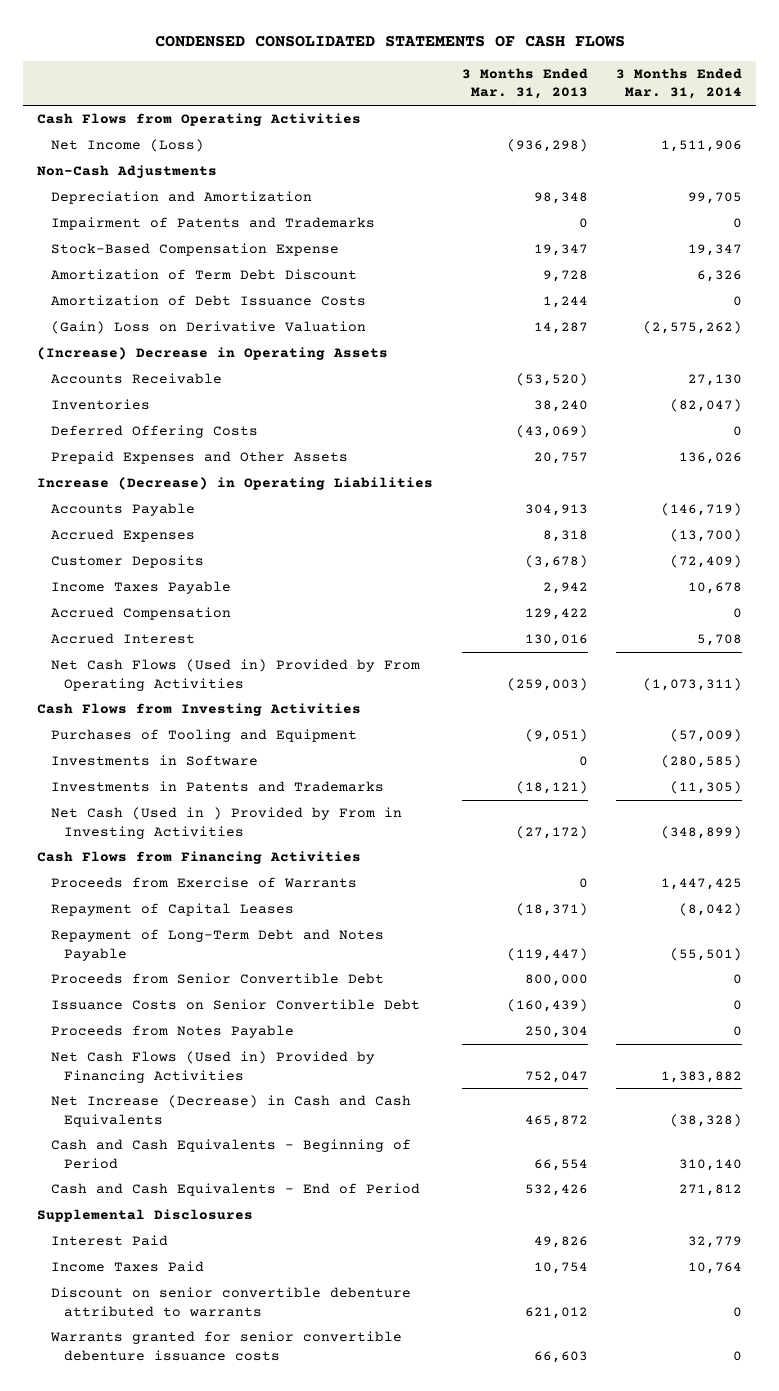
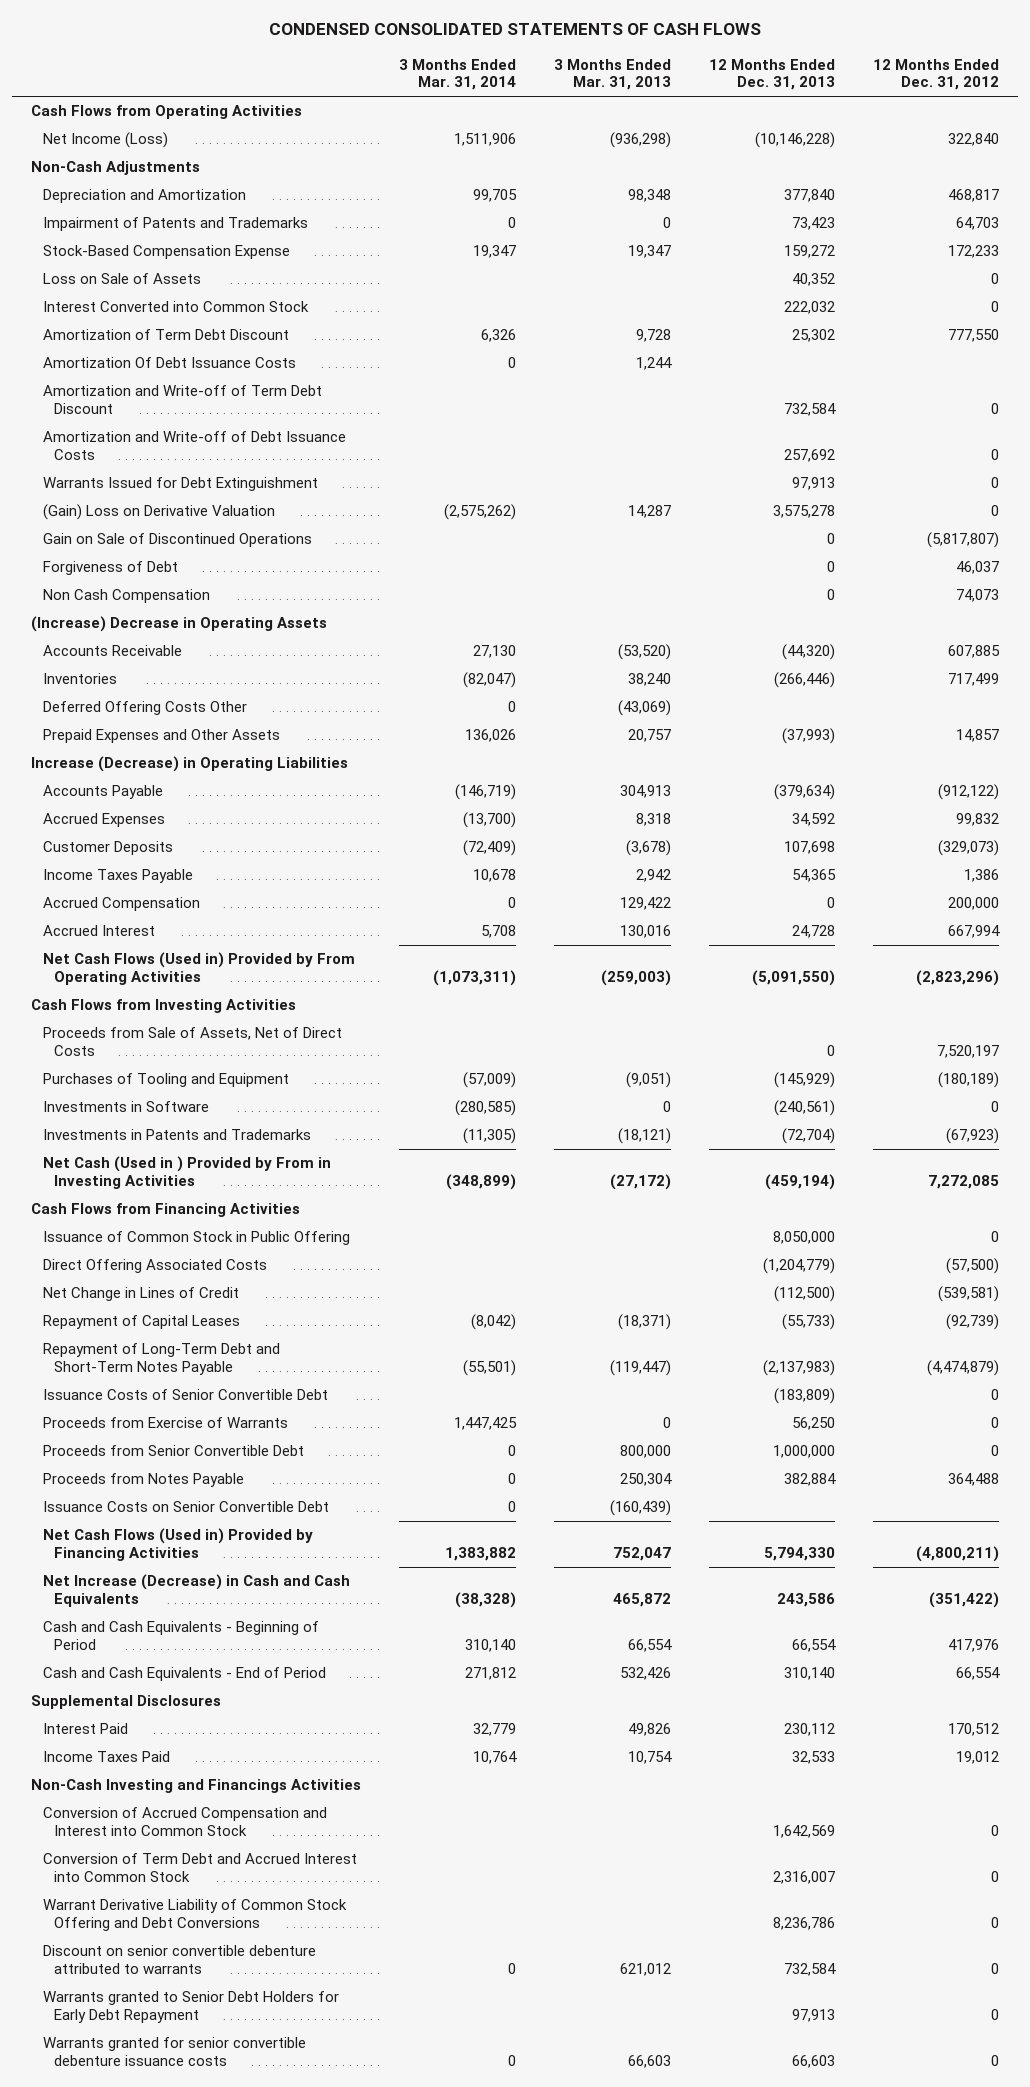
none -> [708,58,835,91] 12 Months Ended Dec. 31, 2013
none -> [872,58,999,91] 12 Months Ended Dec. 31, 2012
none -> [42,273,201,285] Loss on Sale of Assets
none -> [42,301,309,313] Interest Converted into Common Stock
[50,295,366,307] Amortization of Debt Issuance Costs -> [42,357,296,369] Amortization Of Debt Issuance Costs
none -> [42,385,322,414] Amortization and Write-off of Term Debt Discount
none -> [42,431,346,460] Amortization and Write-off of Debt Issuance Costs
none -> [42,477,318,492] Warrants Issued for Debt Extinguishment
none -> [42,533,312,548] Gain on Sale of Discontinued Operations
none -> [42,561,178,576] Forgiveness of Debt
none -> [42,589,210,604] Non Cash Compensation
[50,425,258,439] Deferred Offering Costs -> [42,701,247,716] Deferred Offering Costs Other
none -> [42,1027,342,1056] Proceeds from Sale of Assets, Net of Direct Costs
none -> [42,1231,350,1246] Issuance of Common Stock in Public Offering
none -> [42,1259,267,1274] Direct Offering Associated Costs
none -> [42,1287,239,1302] Net Change in Lines of Credit
[50,929,384,961] Repayment of Long-Term Debt and Notes Payable -> [42,1343,280,1375] Repayment of Long-Term Debt and Short-Term Notes Payable
none -> [42,1389,328,1401] Issuance Costs of Senior Convertible Debt
[50,877,357,889] Proceeds from Exercise of Warrants -> [42,1417,288,1429] Proceeds from Exercise of Warrants
[50,999,420,1011] Issuance Costs on Senior Convertible Debt -> [42,1501,329,1513] Issuance Costs on Senior Convertible Debt
none -> [31,1779,362,1794] Non-Cash Investing and Financings Activities
none -> [42,1807,327,1836] Conversion of Accrued Compensation and Interest into Common Stock
none -> [42,1853,357,1882] Conversion of Term Debt and Accrued Interest into Common Stock
none -> [42,1899,347,1931] Warrant Derivative Liability of Common Stock Offering and Debt Conversions
none -> [42,1991,339,2023] Warrants granted to Senior Debt Holders for Early Debt Repayment

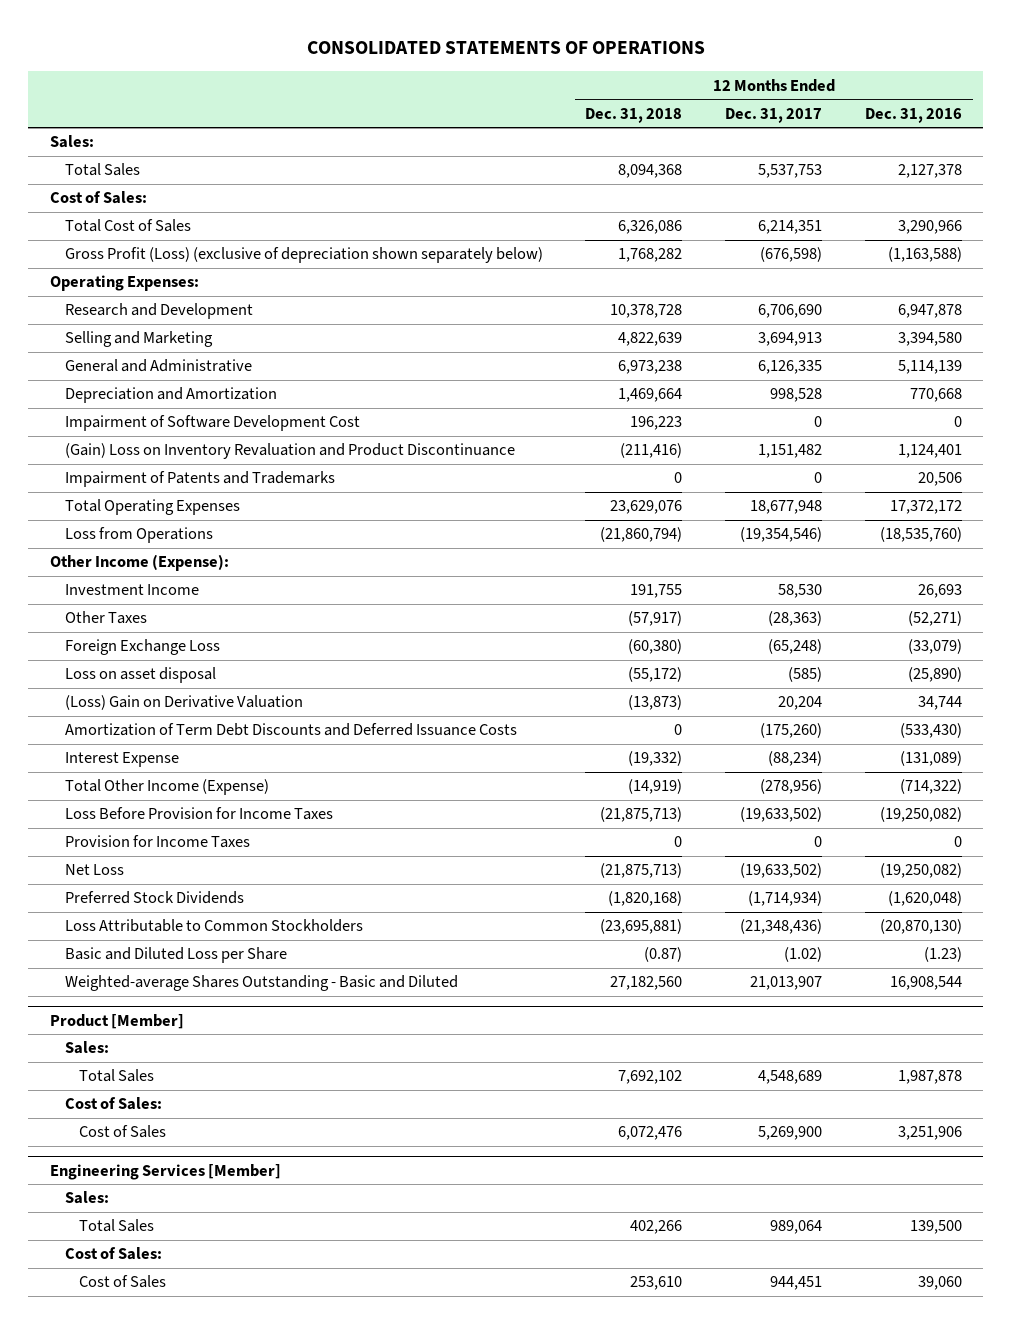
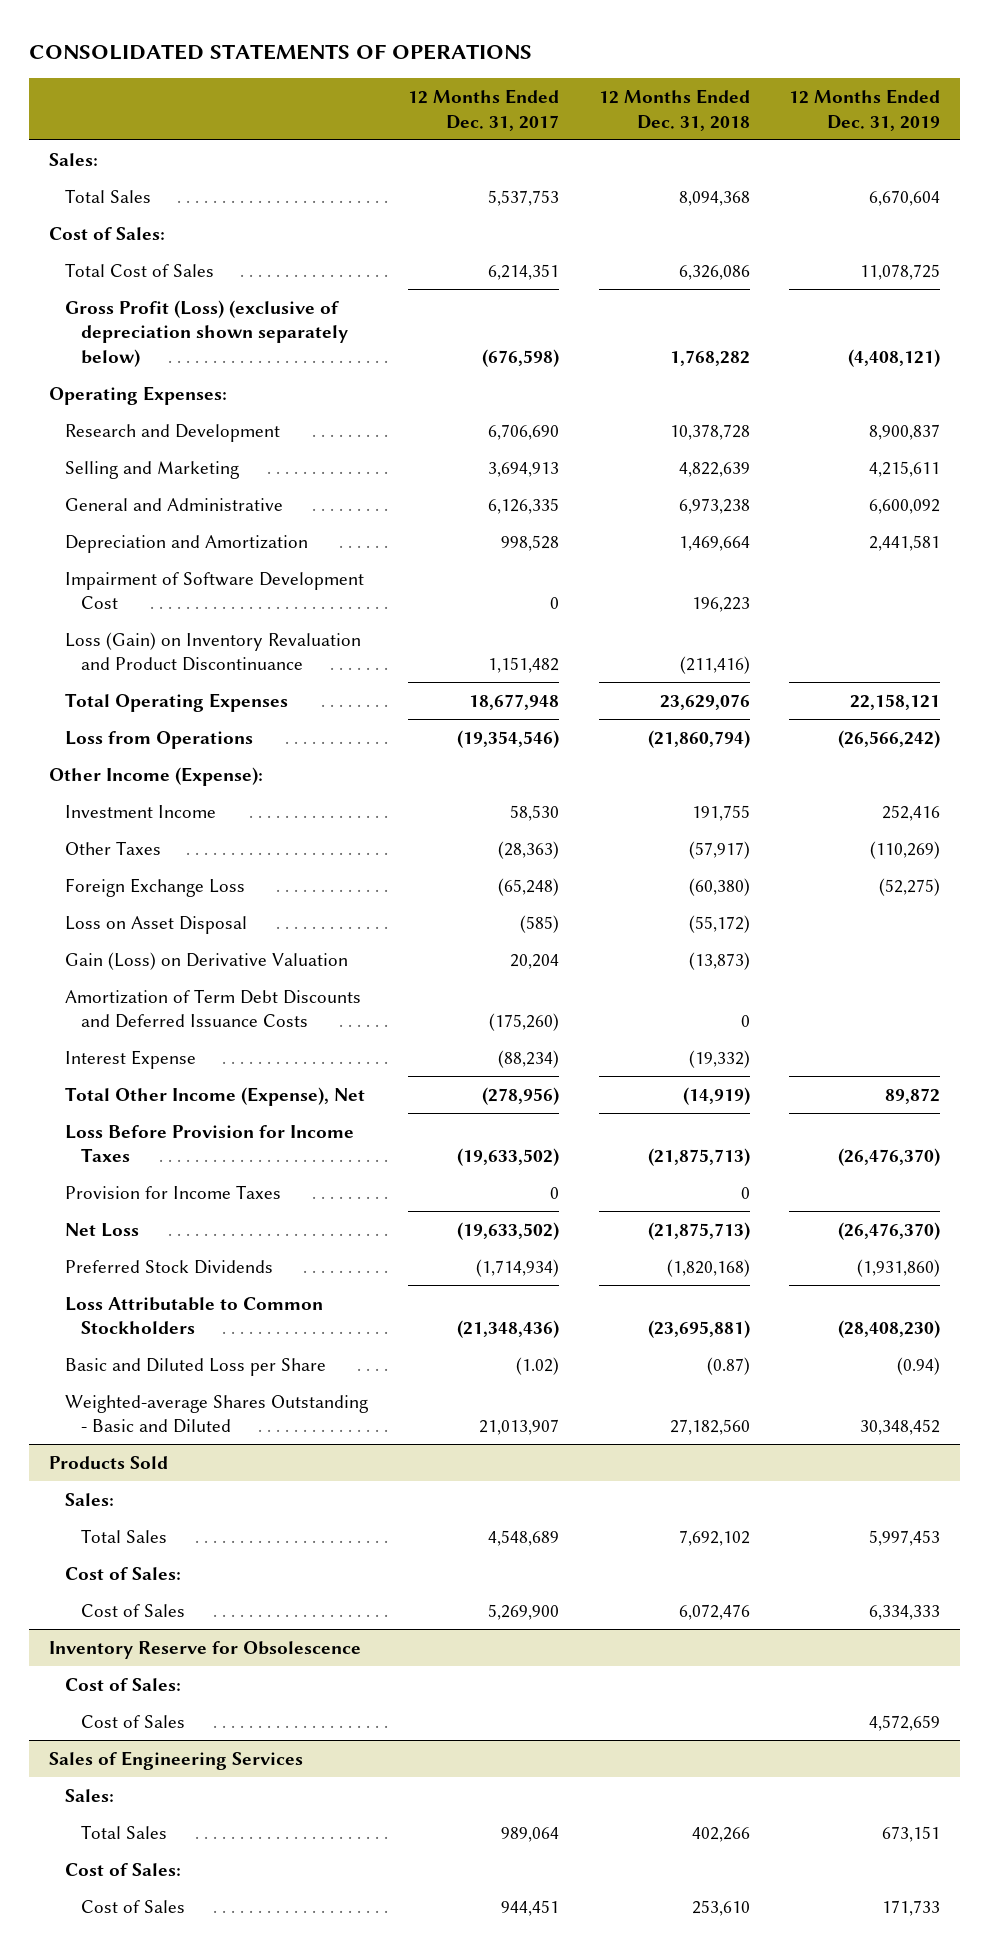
[864,107,962,123] Dec. 31, 2016 -> none
none -> [789,89,941,131] 12 Months Ended Dec. 31, 2019
[64,471,335,488] Impairment of Patents and Trademarks -> none
[64,443,515,460] (Gain) Loss on Inventory Revaluation and Product Discontinuance -> [65,631,362,672] Loss (Gain) on Inventory Revaluation and Product Discontinuance
[64,667,216,684] Loss on asset disposal -> [65,915,248,934] Loss on Asset Disposal
[64,695,303,711] (Loss) Gain on Derivative Valuation -> [65,951,349,970] Gain (Loss) on Derivative Valuation
[64,779,269,796] Total Other Income (Expense) -> [65,1086,366,1106] Total Other Income (Expense), Net
[49,1013,184,1029] Product [Member] -> [49,1455,169,1469] Products Sold
none -> [49,1640,362,1659] Inventory Reserve for Obsolescence
none -> [65,1677,182,1691] Cost of Sales:
none -> [81,1714,186,1728] Cost of Sales
[49,1163,281,1180] Engineering Services [Member] -> [49,1750,304,1770] Sales of Engineering Services

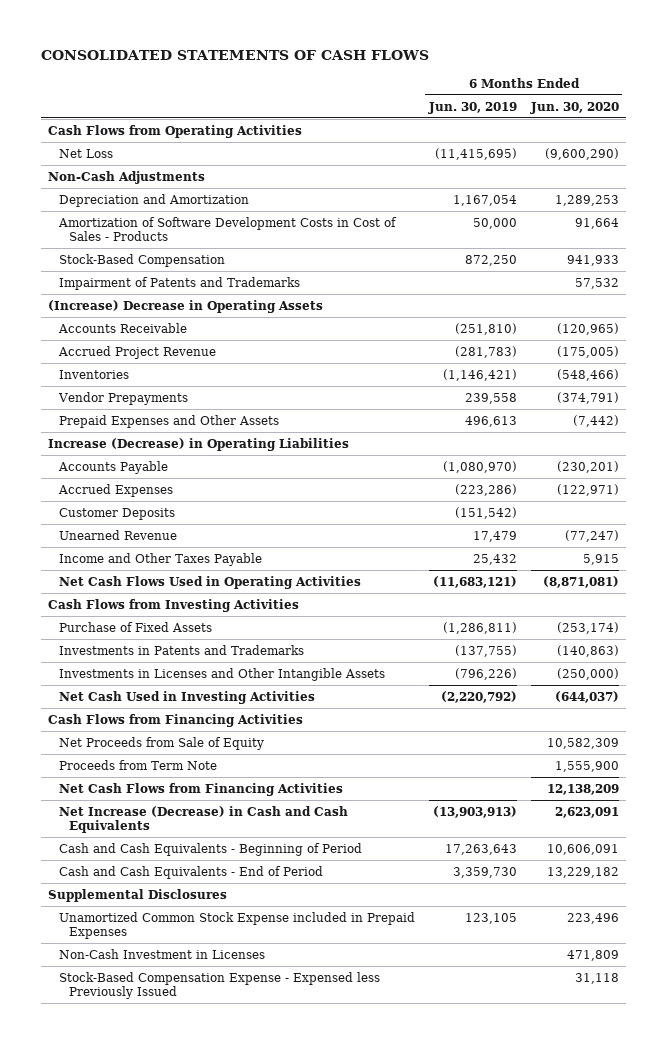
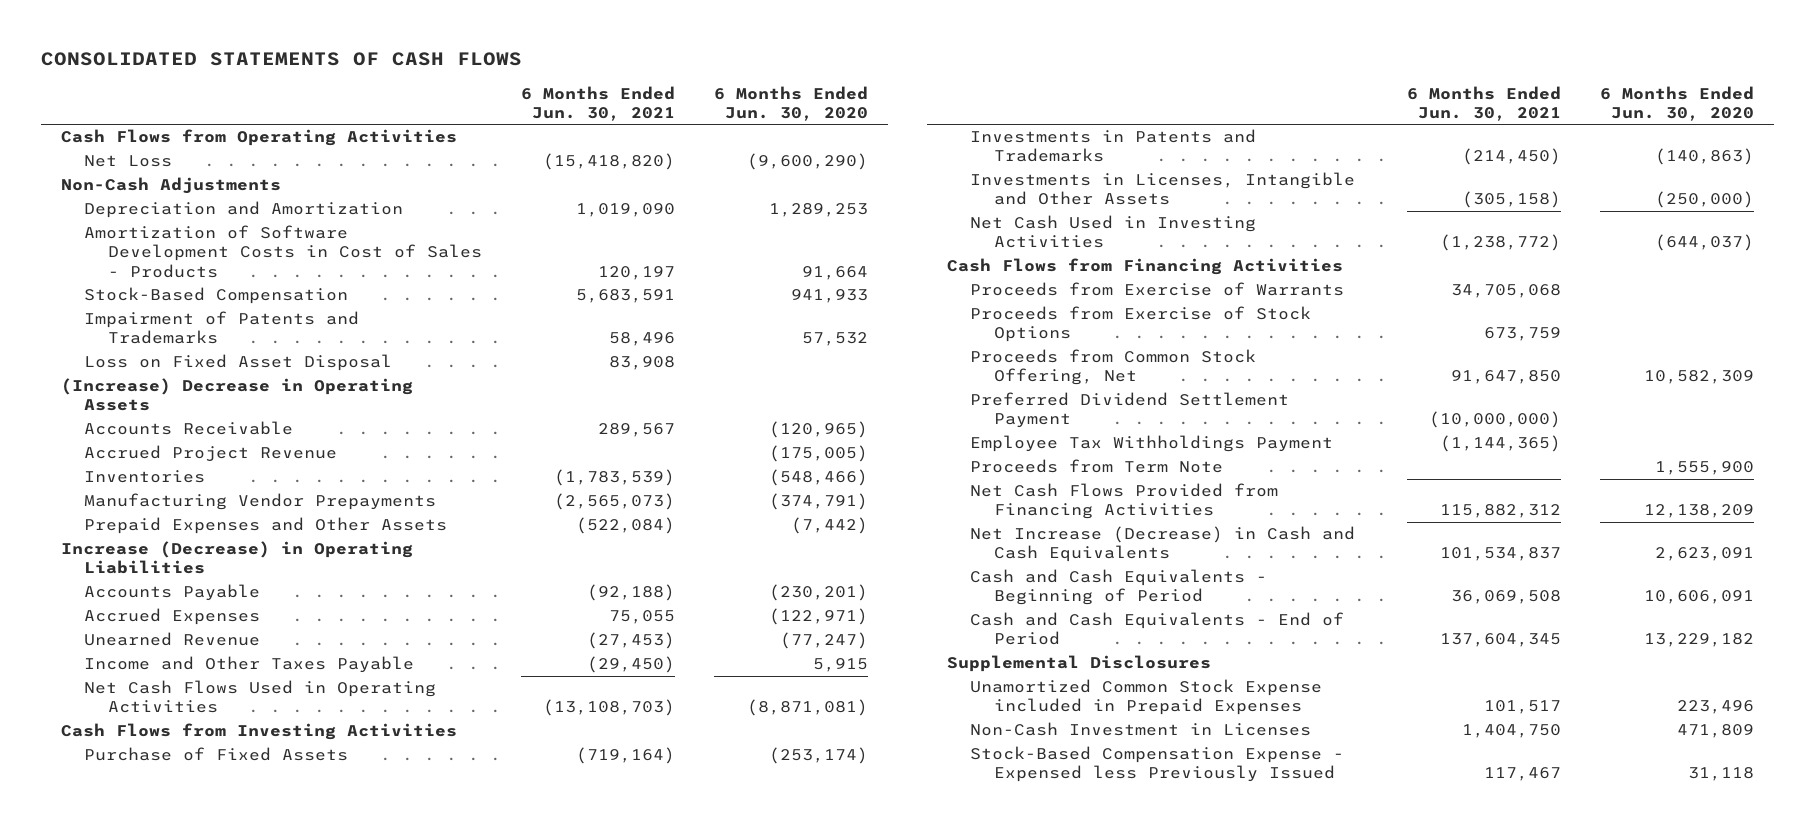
[427,101,517,114] Jun. 30, 2019 -> none
none -> [520,85,675,121] 6 Months Ended Jun. 30, 2021
none -> [84,354,393,372] Loss on Fixed Asset Disposal
[57,391,188,405] Vendor Prepayments -> [84,493,437,511] Manufacturing Vendor Prepayments
[58,507,175,520] Customer Deposits -> none
[58,667,385,681] Investments in Licenses and Other Intangible Assets -> [970,172,1356,206] Investments in Licenses, Intangible and Other Assets
none -> [970,282,1345,297] Proceeds from Exercise of Warrants
none -> [970,306,1312,343] Proceeds from Exercise of Stock Options
[58,736,264,750] Net Proceeds from Sale of Equity -> [970,349,1257,386] Proceeds from Common Stock Offering, Net
none -> [970,392,1290,429] Preferred Dividend Settlement Payment
none -> [970,435,1334,453] Employee Tax Withholdings Payment
[58,782,343,796] Net Cash Flows from Financing Activities -> [970,483,1279,520] Net Cash Flows Provided from Financing Activities

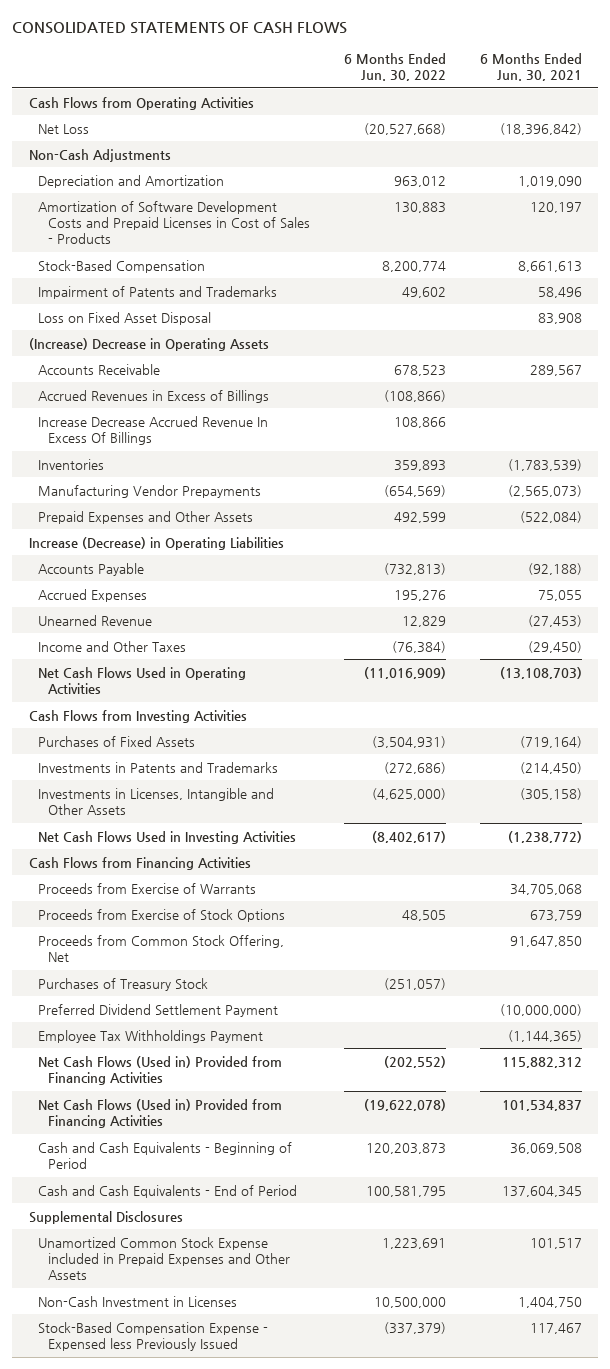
[714,85,869,121] 6 Months Ended Jun. 30, 2020 -> none
none -> [343,52,446,82] 6 Months Ended Jun. 30, 2022
[542,153,675,171] (15,418,820) -> [499,122,582,135] (18,396,842)
[84,225,482,278] Amortization of Software Development Costs in Cost of Sales - Products -> [38,200,311,245] Amortization of Software Development Costs and Prepaid Licenses in Cost of Sales - Products
[575,289,675,304] 5,683,591 -> [517,260,582,272] 8,661,613
[84,445,338,463] Accrued Project Revenue -> none
none -> [38,389,270,403] Accrued Revenues in Excess of Billings
none -> [38,415,269,446] Increase Decrease Accrued Revenue In Excess Of Billings
[84,656,415,674] Income and Other Taxes Payable -> [38,640,187,652] Income and Other Taxes
[84,747,349,762] Purchase of Fixed Assets -> [38,735,196,747] Purchases of Fixed Assets
[970,215,1257,249] Net Cash Used in Investing Activities -> [38,830,297,844] Net Cash Flows Used in Investing Activities
none -> [38,977,209,991] Purchases of Treasury Stock
[970,459,1224,474] Proceeds from Term Note -> none
[970,483,1279,520] Net Cash Flows Provided from Financing Activities -> [38,1055,283,1086] Net Cash Flows (Used in) Provided from Financing Activities
[970,526,1356,563] Net Increase (Decrease) in Cash and Cash Equivalents -> [38,1098,283,1129] Net Cash Flows (Used in) Provided from Financing Activities
[970,679,1323,716] Unamortized Common Stock Expense included in Prepaid Expenses -> [38,1236,291,1281] Unamortized Common Stock Expense included in Prepaid Expenses and Other Assets

